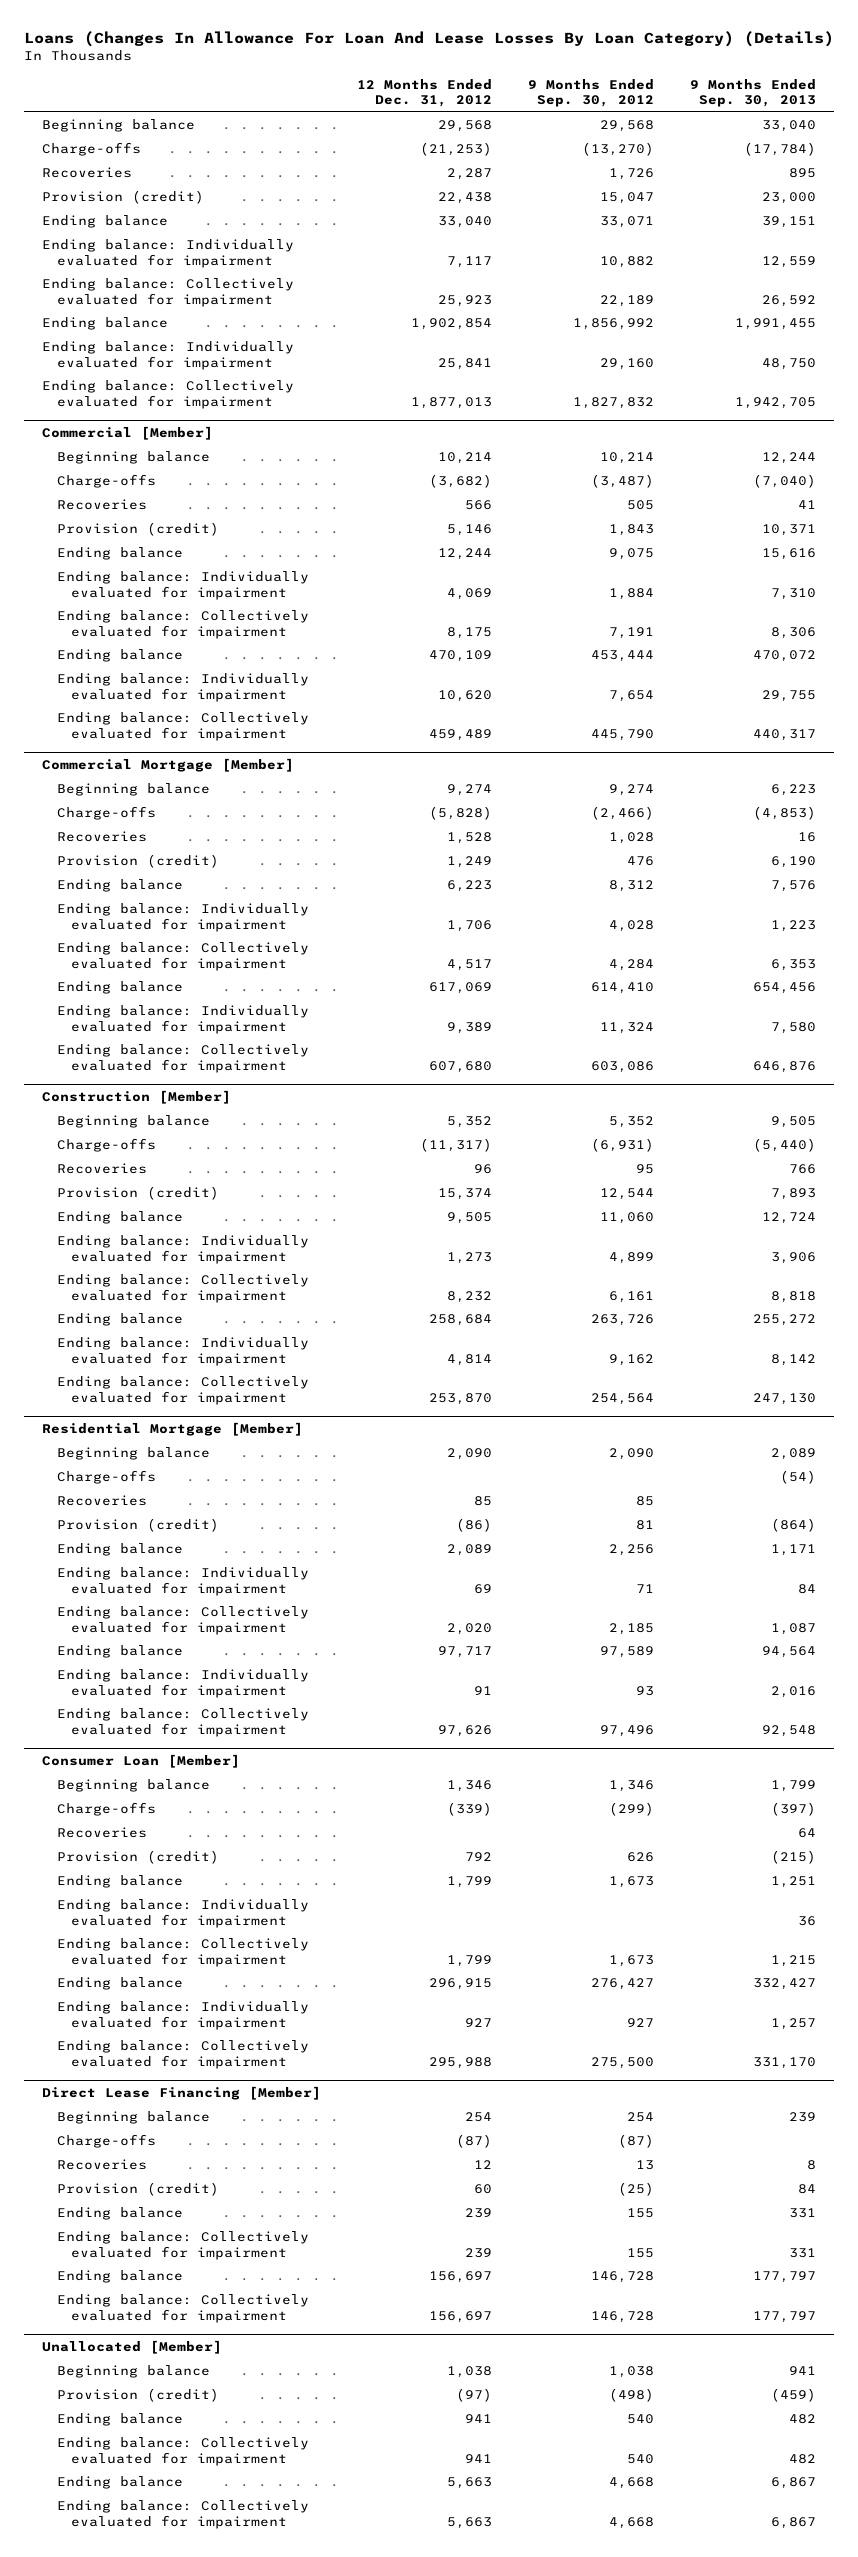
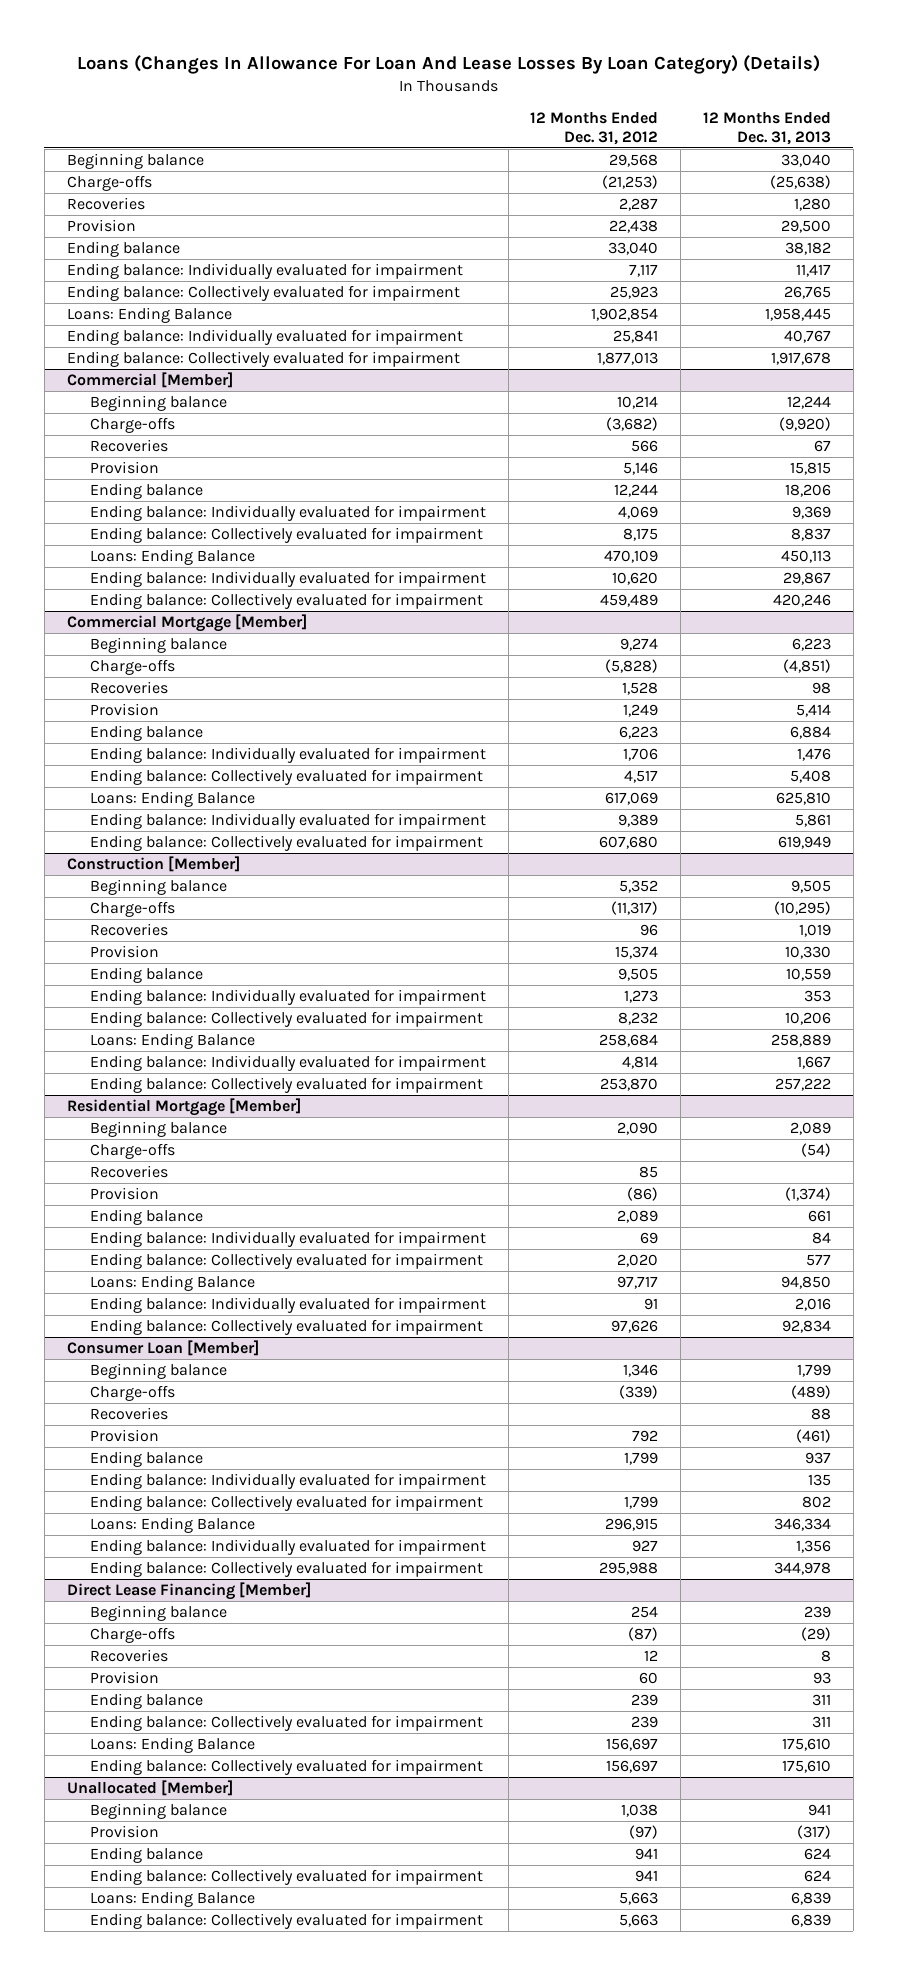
[528,78,655,108] 9 Months Ended Sep. 30, 2012 -> none
[690,78,817,108] 9 Months Ended Sep. 30, 2013 -> none
none -> [703,112,832,145] 12 Months Ended Dec. 31, 2013
[42,190,205,205] Provision (credit) -> [66,219,136,233] Provision
[42,317,169,331] Ending balance -> [66,307,232,324] Loans: Ending Balance
[56,522,219,537] Provision (credit) -> [89,461,159,475] Provision
[56,649,183,663] Ending balance -> [89,549,255,566] Loans: Ending Balance
[56,854,219,869] Provision (credit) -> [89,703,159,717] Provision
[56,981,183,995] Ending balance -> [89,791,255,808] Loans: Ending Balance
[56,1186,219,1201] Provision (credit) -> [89,945,159,959] Provision
[56,1313,183,1327] Ending balance -> [89,1033,255,1050] Loans: Ending Balance
[56,1518,219,1533] Provision (credit) -> [89,1187,159,1201] Provision
[56,1645,183,1659] Ending balance -> [89,1275,255,1292] Loans: Ending Balance
[56,1850,219,1865] Provision (credit) -> [89,1429,159,1443] Provision
[56,1977,183,1991] Ending balance -> [89,1517,255,1534] Loans: Ending Balance
[56,2182,219,2197] Provision (credit) -> [89,1671,159,1685] Provision
[56,2270,183,2284] Ending balance -> [89,1737,255,1754] Loans: Ending Balance
[56,2388,219,2403] Provision (credit) -> [89,1825,159,1839] Provision
[56,2476,183,2490] Ending balance -> [89,1891,255,1908] Loans: Ending Balance

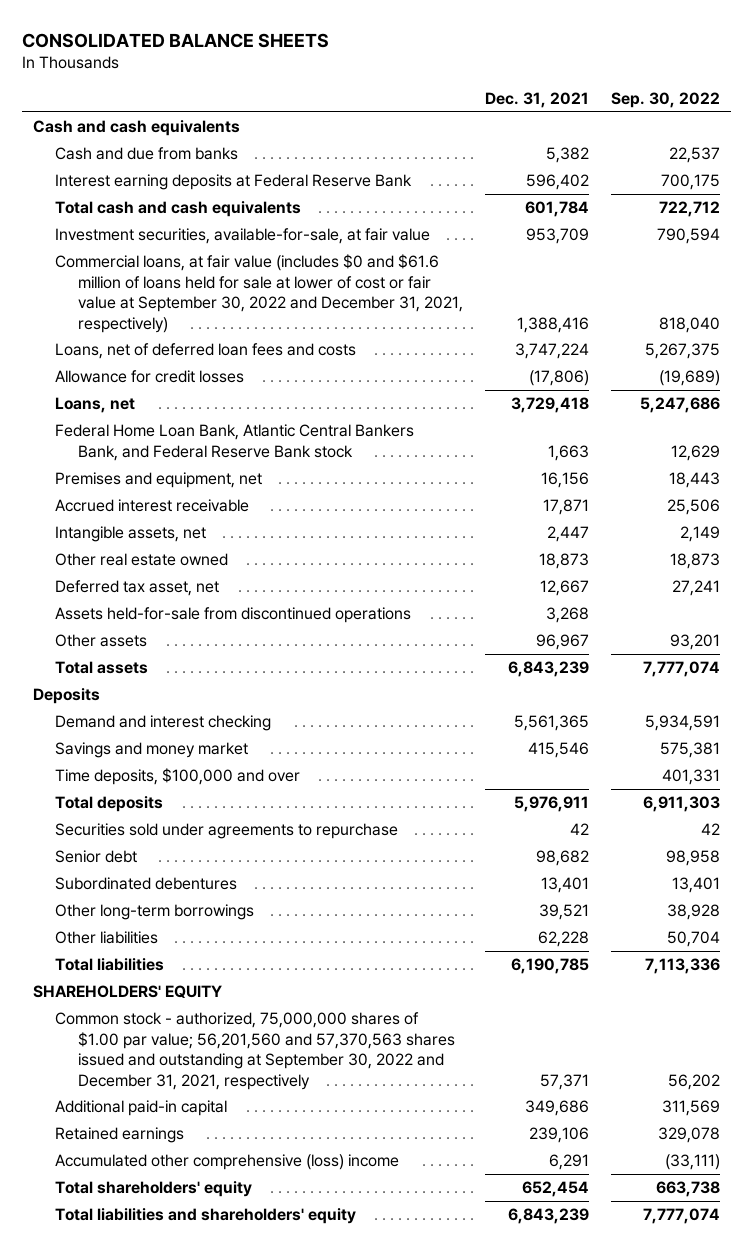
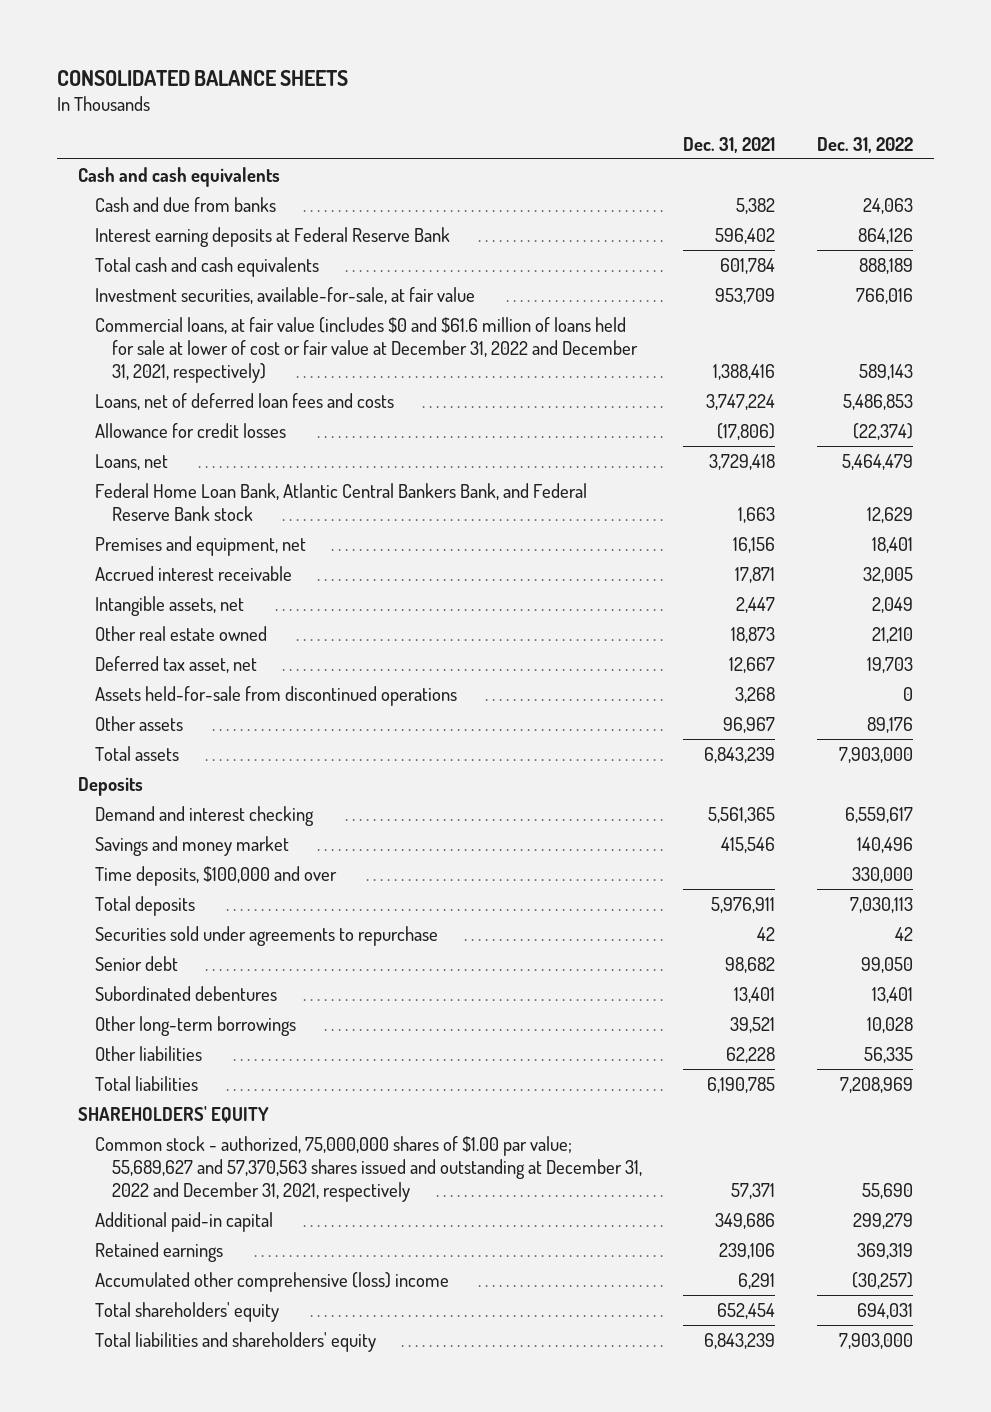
[610,91,720,108] Sep. 30, 2022 -> none
none -> [817,136,914,153] Dec. 31, 2022
[55,254,464,333] Commercial loans, at fair value (includes $0 and $61.6 million of loans held for sale at lower of cost or fair value at September 30, 2022 and December 31, 2021, respectively) -> [94,316,638,384] Commercial loans, at fair value (includes $0 and $61.6 million of loans held for sale at lower of cost or fair value at December 31, 2022 and December 31, 2021, respectively)
[55,1012,456,1090] Common stock - authorized, 75,000,000 shares of $1.00 par value; 56,201,560 and 57,370,563 shares issued and outstanding at September 30, 2022 and December 31, 2021, respectively -> [94,1135,642,1203] Common stock - authorized, 75,000,000 shares of $1.00 par value; 55,689,627 and 57,370,563 shares issued and outstanding at December 31, 2022 and December 31, 2021, respectively

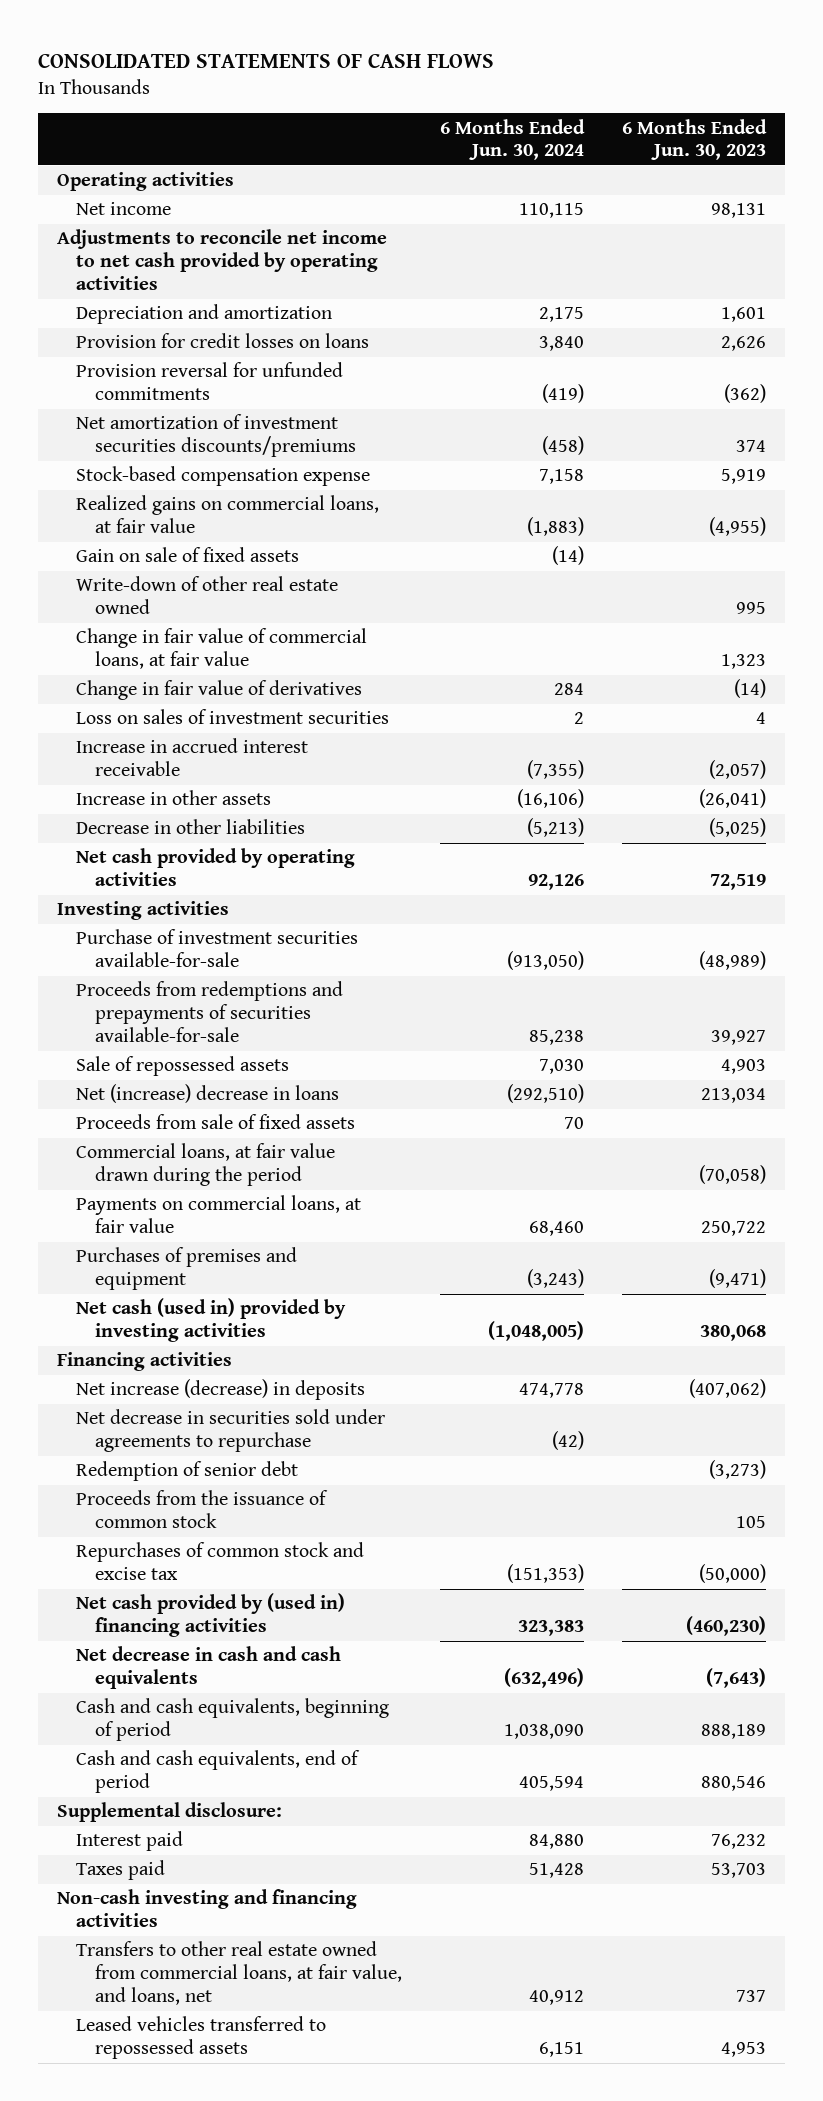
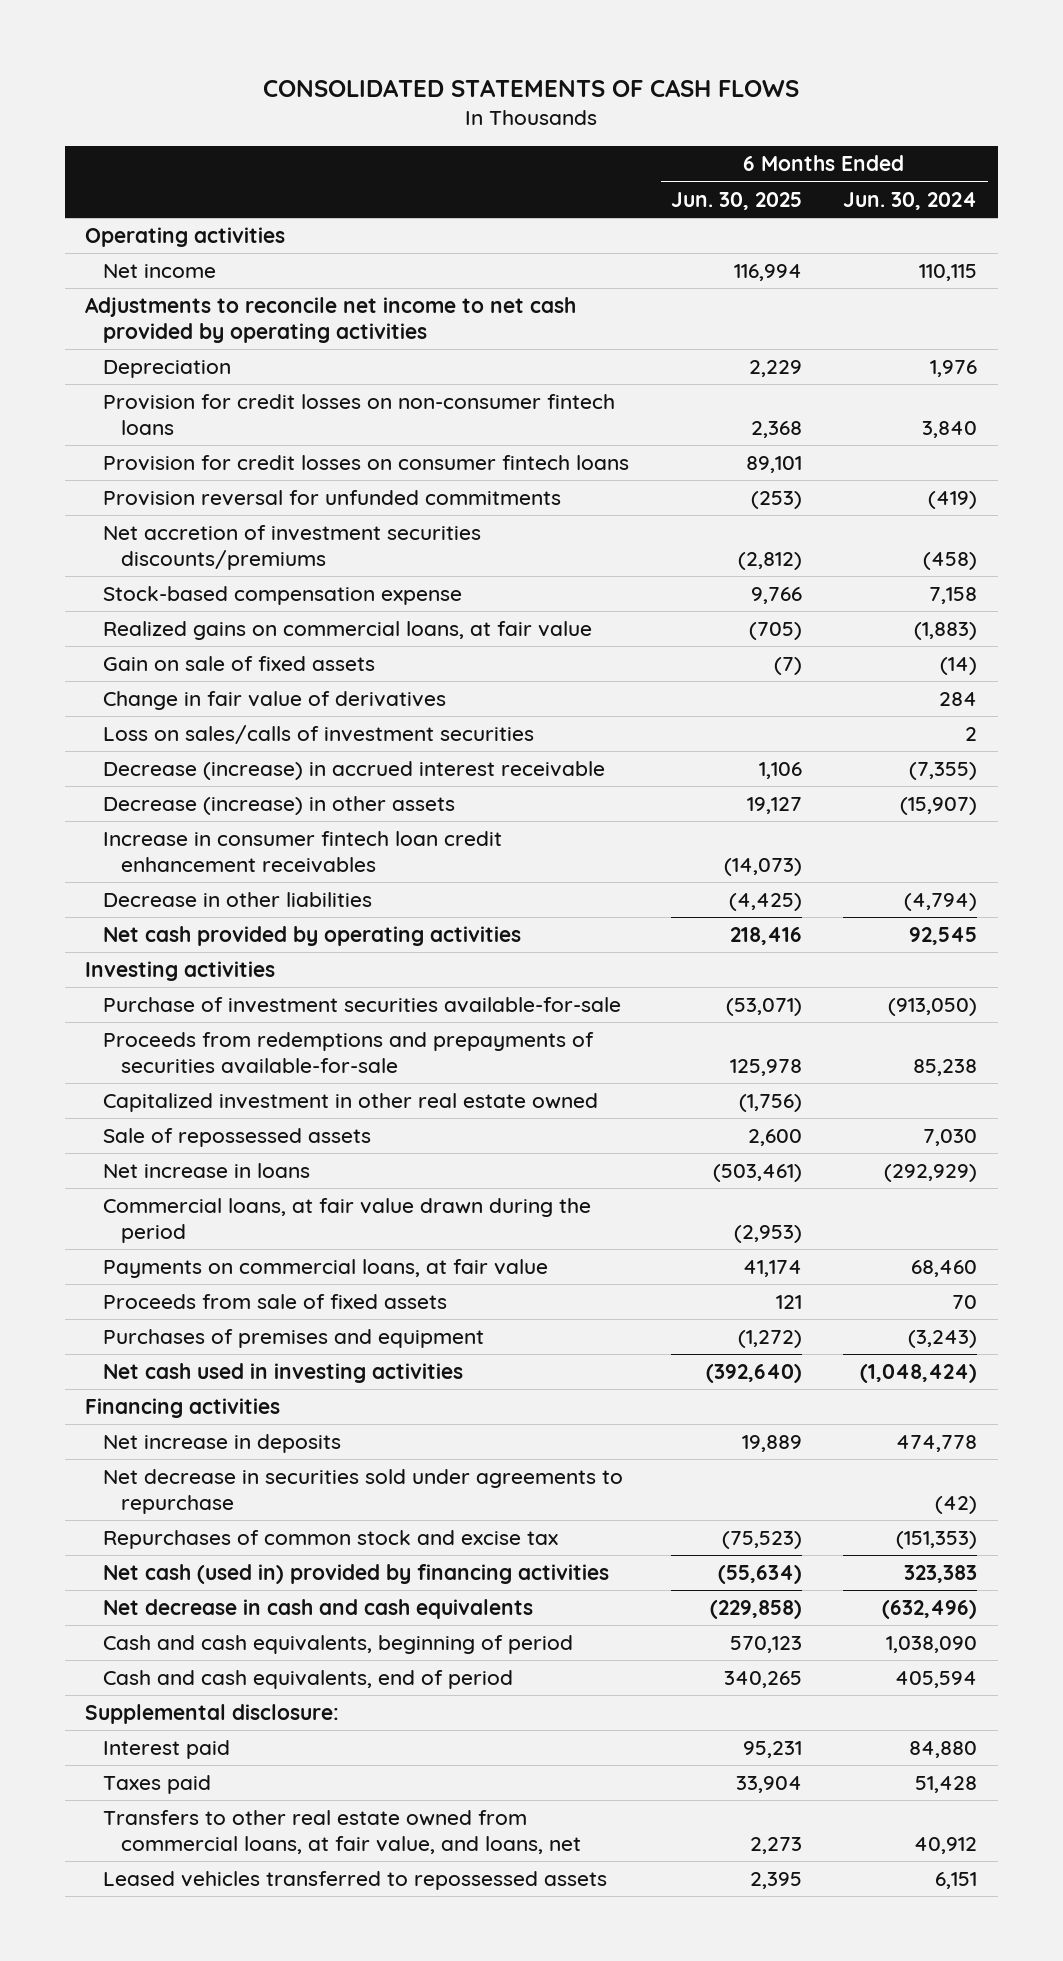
[622,118,768,161] 6 Months Ended Jun. 30, 2023 -> none
none -> [670,191,802,210] Jun. 30, 2025
[75,304,332,325] Depreciation and amortization -> none
none -> [103,360,232,379] Depreciation
[75,333,369,349] Provision for credit losses on loans -> [103,394,616,435] Provision for credit losses on non-consumer fintech loans
none -> [103,455,630,472] Provision for credit losses on consumer fintech loans
[75,414,356,458] Net amortization of investment securities discounts/premiums -> [103,525,482,570] Net accretion of investment securities discounts/premiums
[75,576,338,615] Write-down of other real estate owned -> none
[75,628,367,670] Change in fair value of commercial loans, at fair value -> none
[75,709,389,725] Loss on sales of investment securities -> [103,725,535,745] Loss on sales/calls of investment securities
[75,738,308,777] Increase in accrued interest receivable -> [103,761,606,781] Decrease (increase) in accrued interest receivable
[75,790,271,806] Increase in other assets -> [103,796,456,816] Decrease (increase) in other assets
[517,789,585,809] (16,106) -> [900,797,978,816] (15,907)
none -> [103,831,503,873] Increase in consumer fintech loan credit enhancement receivables
[527,818,585,838] (5,213) -> [904,893,978,912] (4,794)
[528,874,585,891] 92,126 -> [909,927,978,946] 92,545
none -> [103,1093,599,1113] Capitalized investment in other real estate owned
[75,1084,339,1104] Net (increase) decrease in loans -> [103,1163,311,1179] Net increase in loans
[507,1084,585,1104] (292,510) -> [884,1164,978,1183] (292,929)
[75,1114,355,1130] Proceeds from sale of fixed assets -> [103,1294,448,1310] Proceeds from sale of fixed assets
[75,1298,346,1343] Net cash (used in) provided by investing activities -> [103,1363,464,1384] Net cash used in investing activities
[488,1321,585,1342] (1,048,005) -> [860,1364,978,1384] (1,048,424)
[75,1379,365,1401] Net increase (decrease) in deposits -> [103,1434,342,1454] Net increase in deposits
[75,1461,298,1482] Redemption of senior debt -> none
[75,1490,328,1529] Proceeds from the issuance of common stock -> none
[75,1593,345,1638] Net cash provided by (used in) financing activities -> [103,1564,610,1585] Net cash (used in) provided by financing activities
[56,1889,357,1928] Non-cash investing and financing activities -> none

